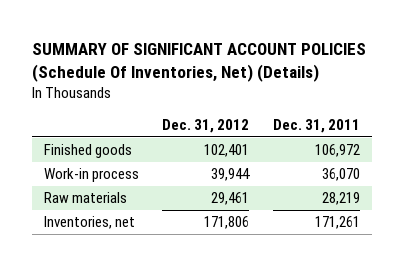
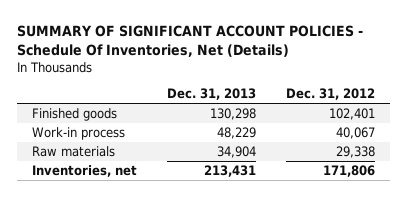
[32,43,367,83] SUMMARY OF SIGNIFICANT ACCOUNT POLICIES (Schedule Of Inventories, Net) (Details) -> [16,24,363,58] SUMMARY OF SIGNIFICANT ACCOUNT POLICIES - Schedule Of Inventories, Net (Details)
[272,119,360,134] Dec. 31, 2011 -> none
none -> [167,88,257,101] Dec. 31, 2013
[211,168,251,182] 39,944 -> [336,127,376,140] 40,067
[211,192,250,206] 29,461 -> [336,146,376,159] 29,338

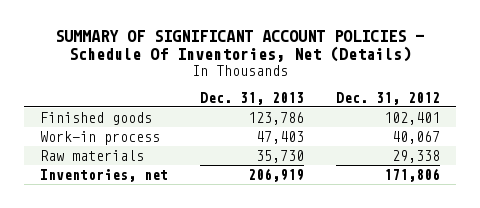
[210,108,257,121] 130,298 -> [248,111,305,125] 123,786
[217,127,257,140] 48,229 -> [256,130,305,144] 47,403
[217,146,257,159] 34,904 -> [256,149,305,163] 35,730
[204,165,257,178] 213,431 -> [248,167,305,182] 206,919

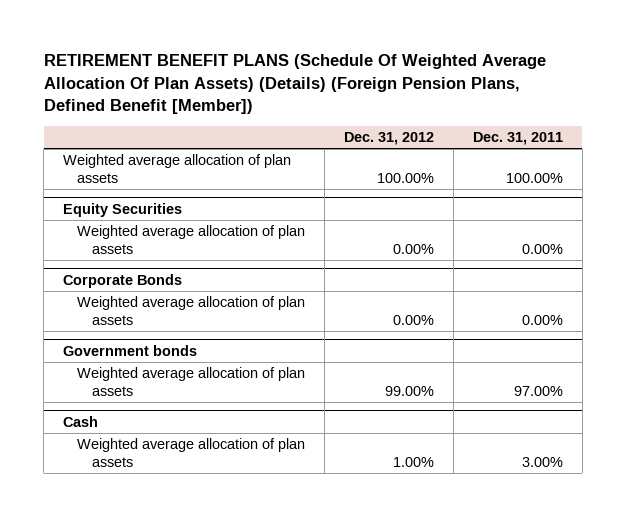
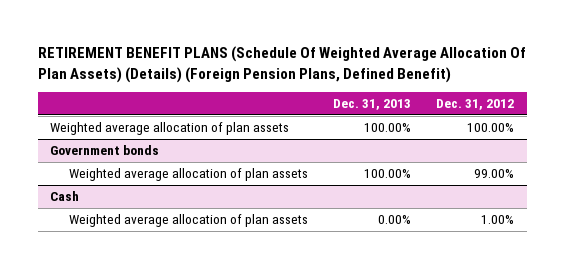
[43,54,546,115] RETIREMENT BENEFIT PLANS (Schedule Of Weighted Average Allocation Of Plan Assets) (Details) (Foreign Pension Plans, Defined Benefit [Member]) -> [37,46,526,83] RETIREMENT BENEFIT PLANS (Schedule Of Weighted Average Allocation Of Plan Assets) (Details) (Foreign Pension Plans, Defined Benefit)
[473,132,564,146] Dec. 31, 2011 -> none
none -> [333,99,412,111] Dec. 31, 2013
[63,202,183,217] Equity Securities -> none
[77,225,306,254] Weighted average allocation of plan assets -> none
[63,273,183,288] Corporate Bonds -> none
[77,296,306,325] Weighted average allocation of plan assets -> none

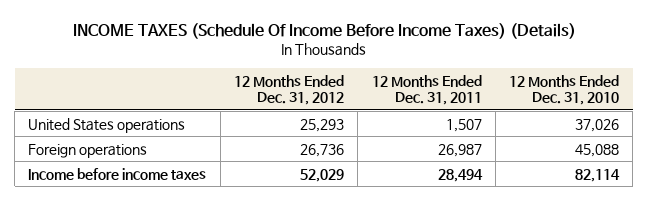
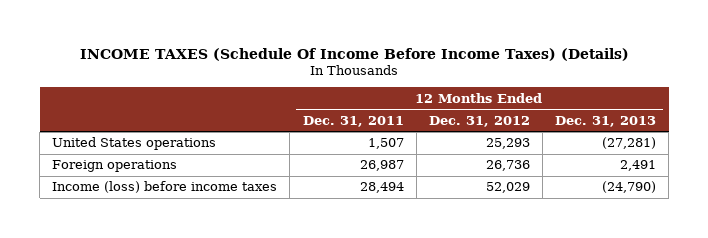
[509,74,620,106] 12 Months Ended Dec. 31, 2010 -> none
none -> [555,115,657,127] Dec. 31, 2013
[28,167,207,180] Income before income taxes -> [52,181,278,194] Income (loss) before income taxes

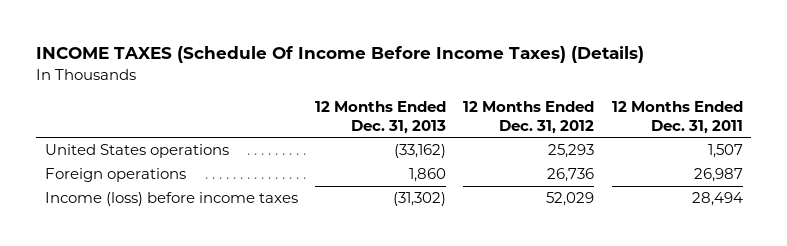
[602,137,657,150] (27,281) -> [394,144,447,159] (33,162)
[620,160,657,172] 2,491 -> [409,168,447,183] 1,860
[602,181,657,194] (24,790) -> [393,192,447,207] (31,302)

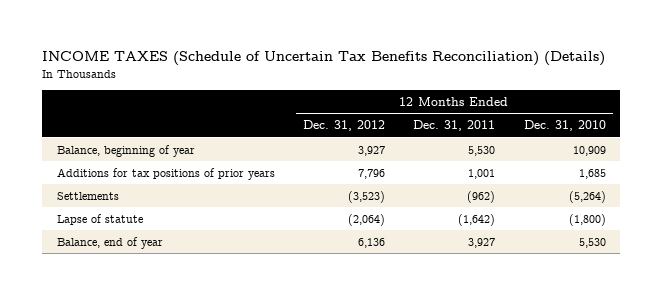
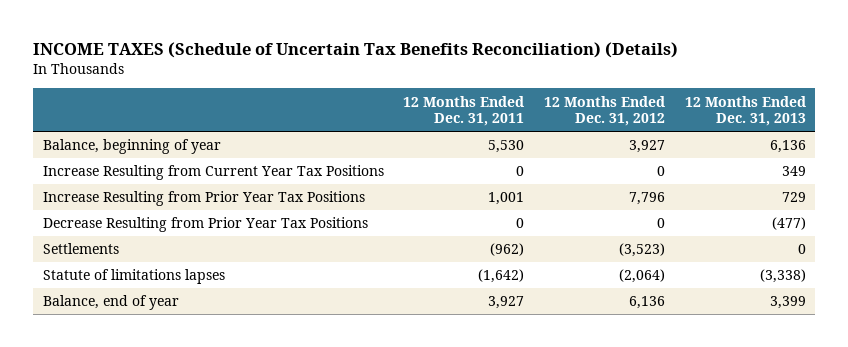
[523,120,606,132] Dec. 31, 2010 -> none
none -> [684,95,806,127] 12 Months Ended Dec. 31, 2013
none -> [42,165,384,181] Increase Resulting from Current Year Tax Positions
[56,167,275,180] Additions for tax positions of prior years -> [42,191,365,207] Increase Resulting from Prior Year Tax Positions
none -> [42,217,368,233] Decrease Resulting from Prior Year Tax Positions
[56,213,143,225] Lapse of statute -> [42,269,225,285] Statute of limitations lapses

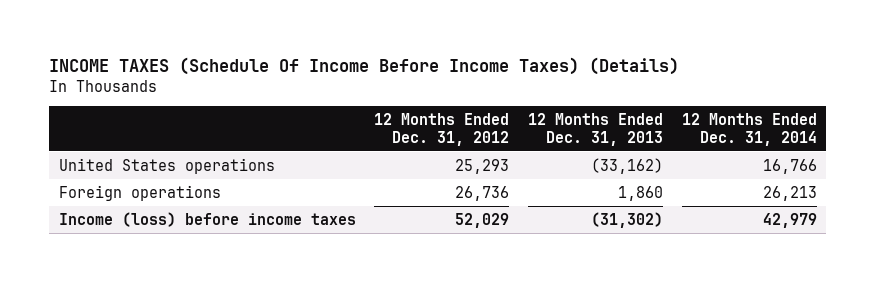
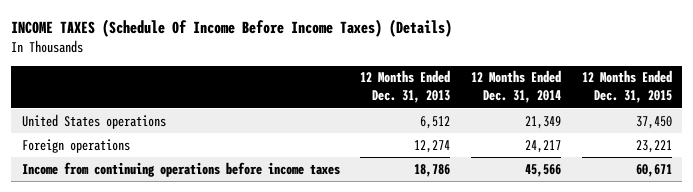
[374,112,510,146] 12 Months Ended Dec. 31, 2012 -> none
none -> [581,70,672,104] 12 Months Ended Dec. 31, 2015
[590,157,663,174] (33,162) -> [420,115,451,129] 6,512
[762,158,817,174] 16,766 -> [525,115,562,129] 21,349
[617,185,663,201] 1,860 -> [414,139,451,153] 12,274
[762,185,817,201] 26,213 -> [525,139,562,153] 24,217
[58,211,356,227] Income (loss) before income taxes -> [21,161,340,177] Income from continuing operations before income taxes
[590,211,663,228] (31,302) -> [414,163,451,177] 18,786
[762,212,817,228] 42,979 -> [525,163,562,177] 45,566

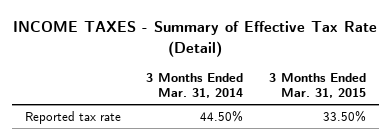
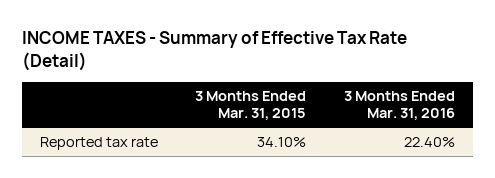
[146,72,244,98] 3 Months Ended Mar. 31, 2014 -> none
none -> [343,91,455,121] 3 Months Ended Mar. 31, 2016
[322,110,366,123] 33.50% -> [257,137,307,148] 34.10%

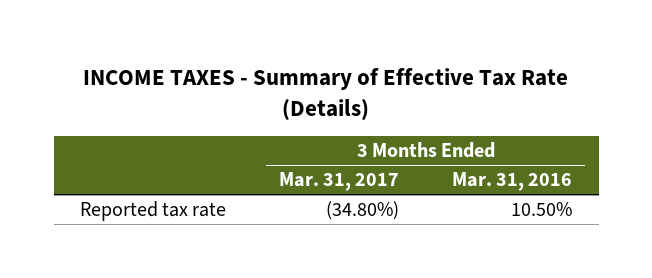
[21,31,407,72] INCOME TAXES - Summary of Effective Tax Rate (Detail) -> [83,67,569,121] INCOME TAXES - Summary of Effective Tax Rate (Details)
[195,91,307,121] 3 Months Ended Mar. 31, 2015 -> none
none -> [279,172,400,192] Mar. 31, 2017
[403,137,455,148] 22.40% -> [511,202,573,217] 10.50%

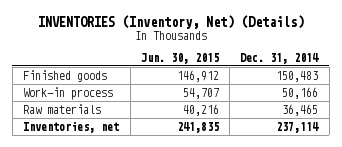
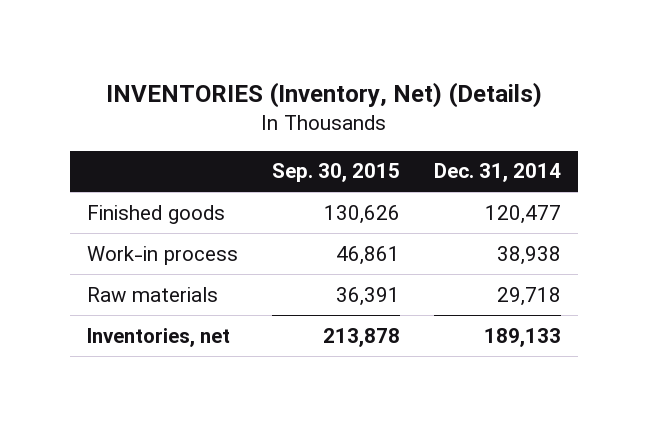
[140,52,219,64] Jun. 30, 2015 -> none
none -> [271,163,400,183] Sep. 30, 2015
[276,70,319,82] 150,483 -> [484,204,561,224] 120,477
[282,86,319,99] 50,166 -> [496,245,561,265] 38,938
[282,103,319,116] 36,465 -> [496,286,561,306] 29,718
[276,121,320,133] 237,114 -> [483,327,561,347] 189,133

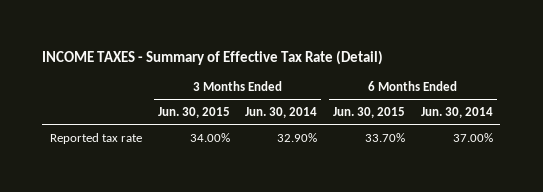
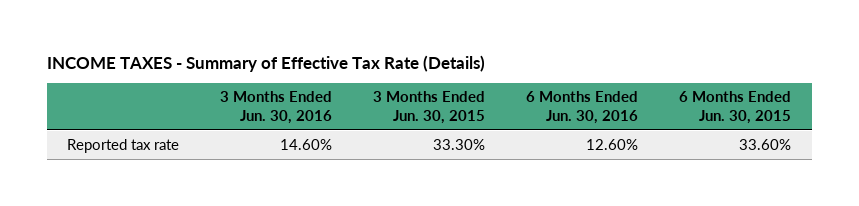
[42,49,384,65] INCOME TAXES - Summary of Effective Tax Rate (Detail) -> [46,54,485,72] INCOME TAXES - Summary of Effective Tax Rate (Details)
[245,107,318,119] Jun. 30, 2014 -> none
[420,107,493,119] Jun. 30, 2014 -> none
none -> [220,91,333,124] 3 Months Ended Jun. 30, 2016
none -> [526,91,639,124] 6 Months Ended Jun. 30, 2016
[189,132,230,142] 34.00% -> [433,139,486,151] 33.30%
[364,132,405,142] 33.70% -> [739,139,792,151] 33.60%

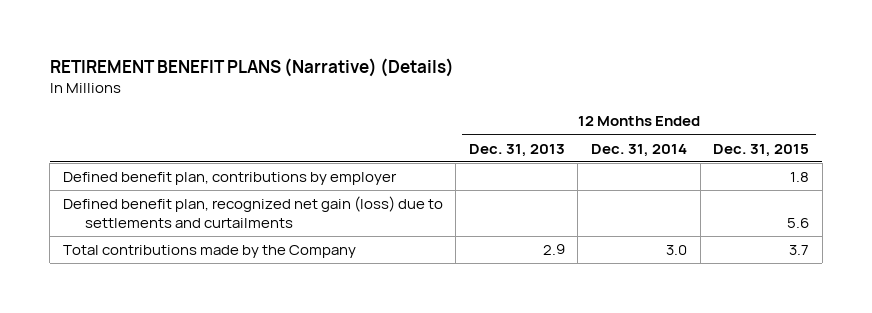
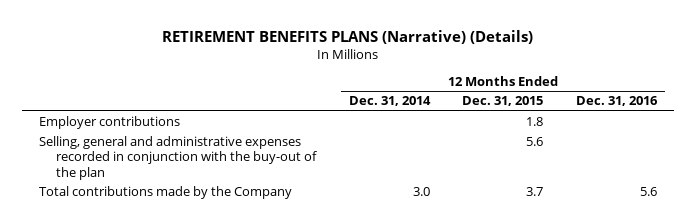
[49,57,454,77] RETIREMENT BENEFIT PLANS (Narrative) (Details) -> [161,30,533,45] RETIREMENT BENEFITS PLANS (Narrative) (Details)
[468,143,565,157] Dec. 31, 2013 -> none
none -> [576,96,659,107] Dec. 31, 2016
[62,171,397,185] Defined benefit plan, contributions by employer -> [38,116,180,130] Employer contributions
[62,195,443,228] Defined benefit plan, recognized net gain (loss) due to settlements and curtailments -> [38,136,318,180] Selling, general and administrative expenses recorded in conjunction with the buy-out of the plan

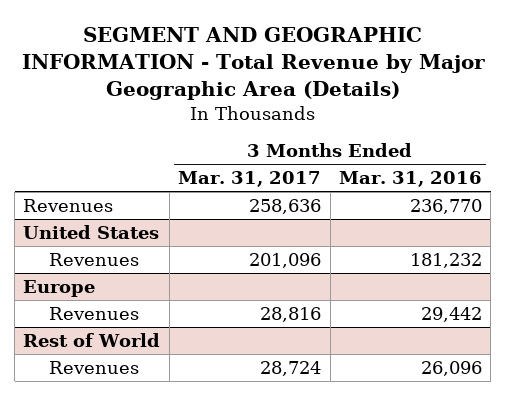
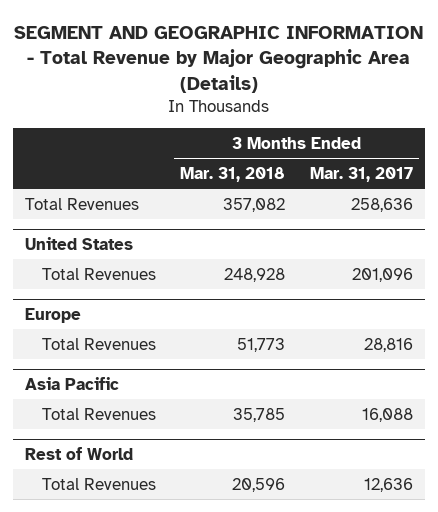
[338,171,482,188] Mar. 31, 2016 -> none
none -> [180,166,286,182] Mar. 31, 2018
[23,198,114,212] Revenues -> [25,197,140,210] Total Revenues
[49,252,140,266] Revenues -> [42,267,157,280] Total Revenues
[49,306,140,320] Revenues -> [42,337,157,350] Total Revenues
none -> [25,376,120,390] Asia Pacific
none -> [42,407,157,420] Total Revenues
[49,360,140,374] Revenues -> [42,477,157,490] Total Revenues
[260,360,322,376] 28,724 -> [363,477,413,492] 12,636

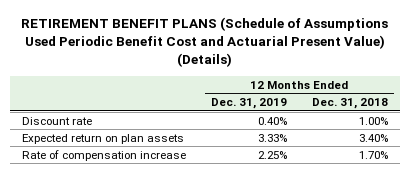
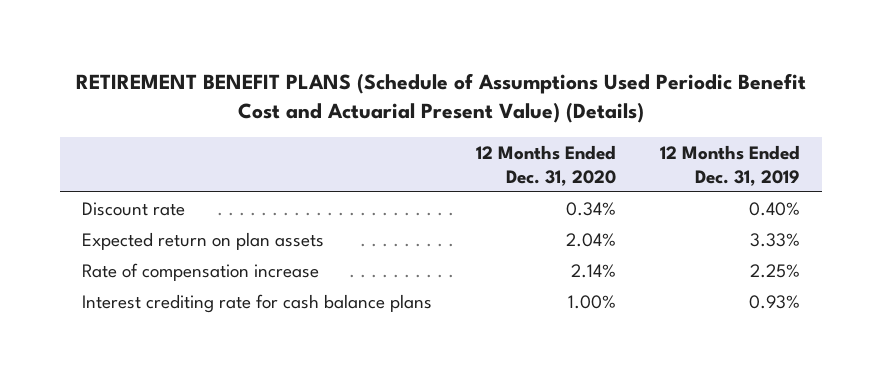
[311,98,388,110] Dec. 31, 2018 -> none
none -> [476,144,617,186] 12 Months Ended Dec. 31, 2020
none -> [81,293,432,313] Interest crediting rate for cash balance plans

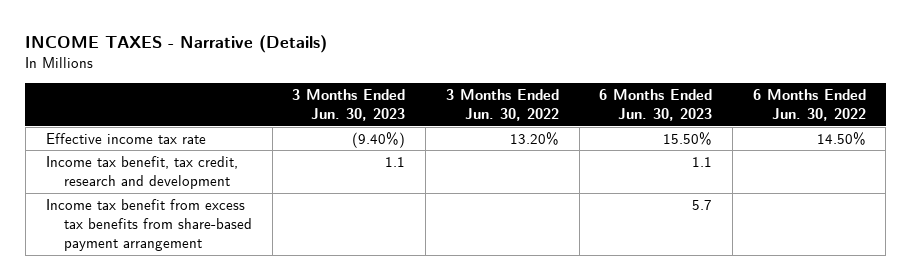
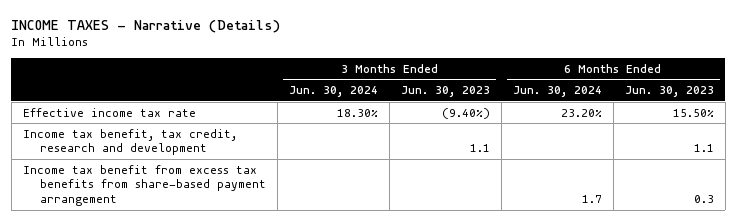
[445,89,559,122] 3 Months Ended Jun. 30, 2022 -> none
[752,89,866,122] 6 Months Ended Jun. 30, 2022 -> none
none -> [289,86,379,98] Jun. 30, 2024
none -> [513,86,603,98] Jun. 30, 2024
[692,199,713,210] 5.7 -> [693,194,714,203] 0.3

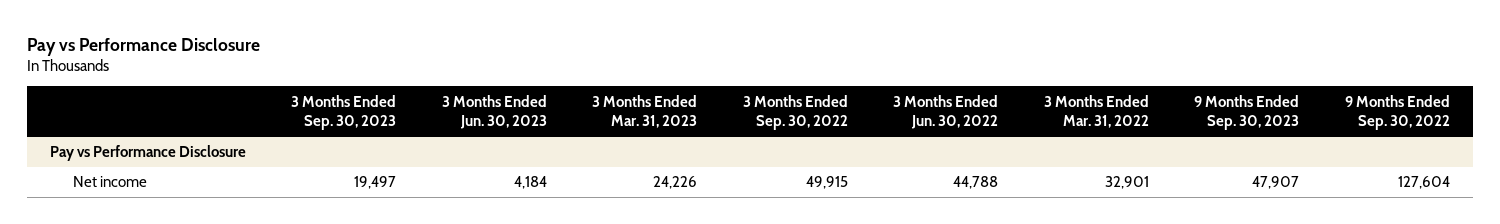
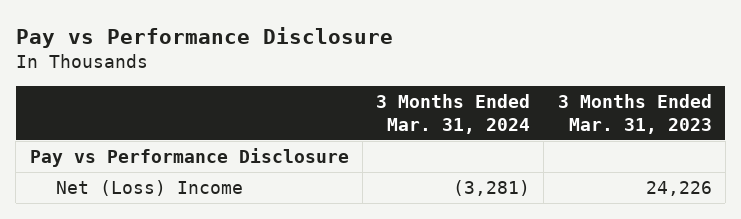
[291,94,397,131] 3 Months Ended Sep. 30, 2023 -> none
[441,94,547,130] 3 Months Ended Jun. 30, 2023 -> none
[742,94,848,131] 3 Months Ended Sep. 30, 2022 -> none
[893,94,999,130] 3 Months Ended Jun. 30, 2022 -> none
[1043,94,1149,129] 3 Months Ended Mar. 31, 2022 -> none
[1194,94,1300,131] 9 Months Ended Sep. 30, 2023 -> none
[1344,94,1450,131] 9 Months Ended Sep. 30, 2022 -> none
none -> [376,94,531,134] 3 Months Ended Mar. 31, 2024
[73,176,148,188] Net income -> [56,180,244,197] Net (Loss) Income

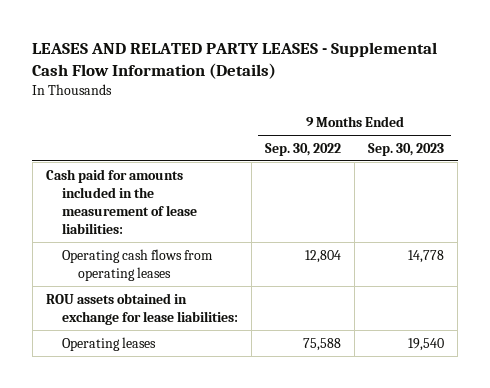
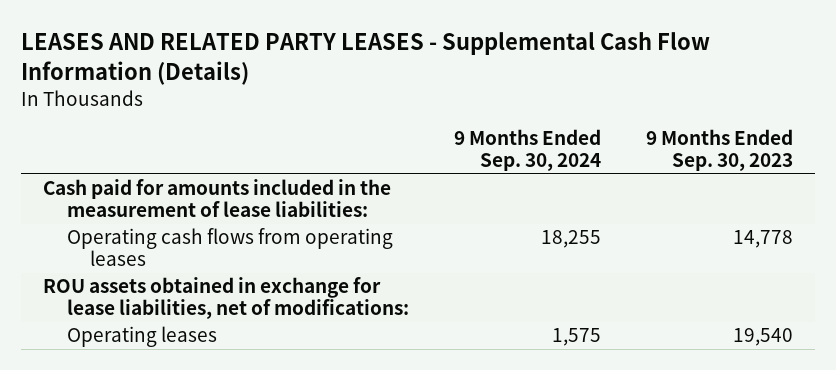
[265,142,342,156] Sep. 30, 2022 -> none
none -> [453,129,601,172] 9 Months Ended Sep. 30, 2024
[45,292,239,325] ROU assets obtained in exchange for lease liabilities: -> [43,277,409,320] ROU assets obtained in exchange for lease liabilities, net of modifications:

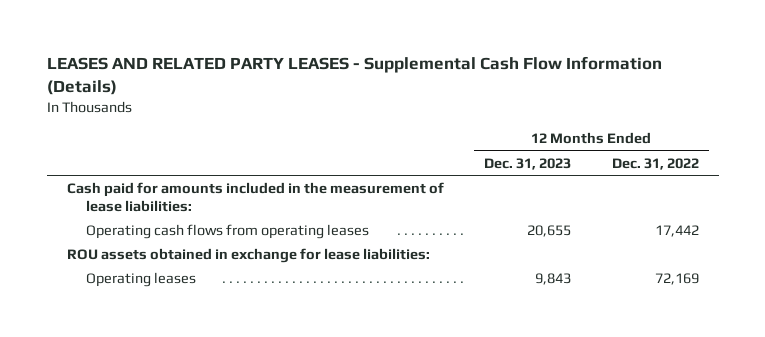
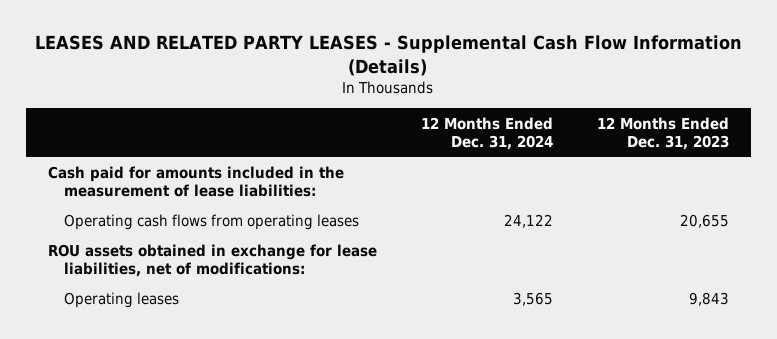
[611,157,699,170] Dec. 31, 2022 -> none
none -> [420,116,553,150] 12 Months Ended Dec. 31, 2024
[66,247,430,263] ROU assets obtained in exchange for lease liabilities: -> [47,243,377,277] ROU assets obtained in exchange for lease liabilities, net of modifications:

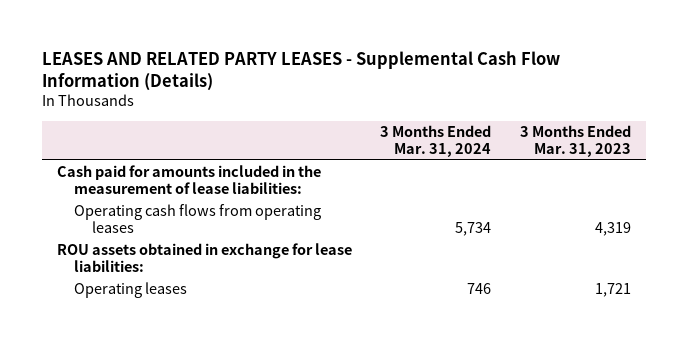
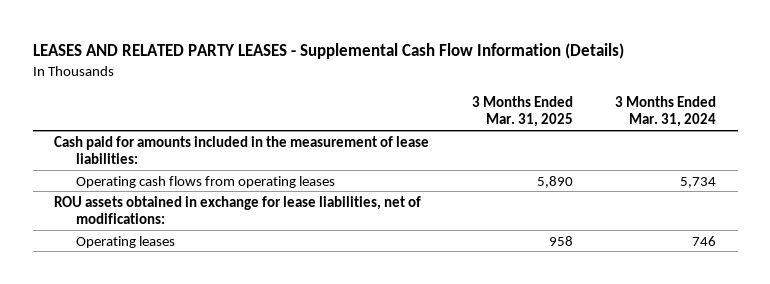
[520,124,632,158] 3 Months Ended Mar. 31, 2023 -> none
none -> [471,95,573,128] 3 Months Ended Mar. 31, 2025
[56,243,352,273] ROU assets obtained in exchange for lease liabilities: -> [53,195,421,225] ROU assets obtained in exchange for lease liabilities, net of modifications:

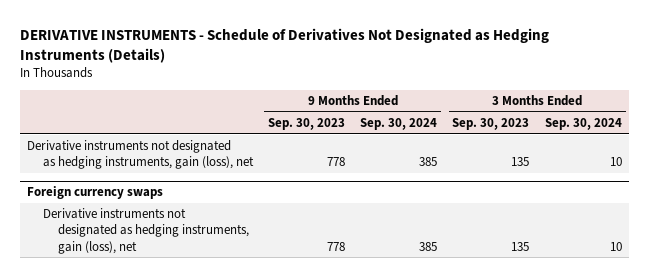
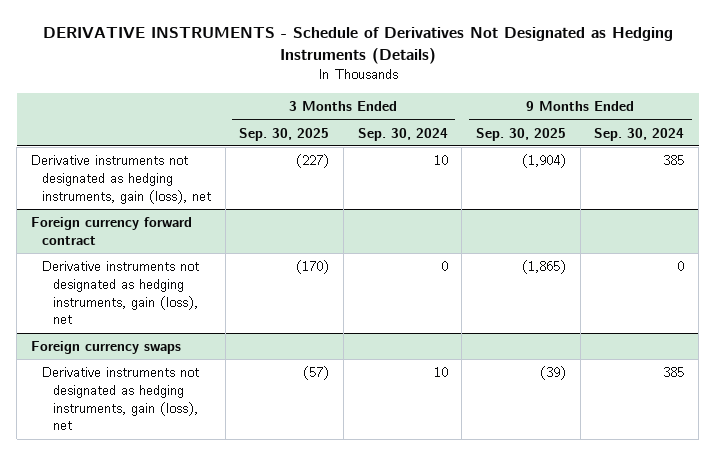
[267,118,345,131] Sep. 30, 2023 -> none
[452,118,530,131] Sep. 30, 2023 -> none
none -> [239,127,330,141] Sep. 30, 2025
none -> [476,127,567,141] Sep. 30, 2025
none -> [30,216,192,245] Foreign currency forward contract
none -> [41,260,199,325] Derivative instruments not designated as hedging instruments, gain (loss), net

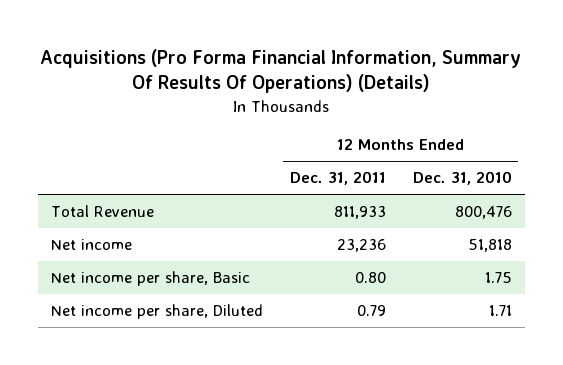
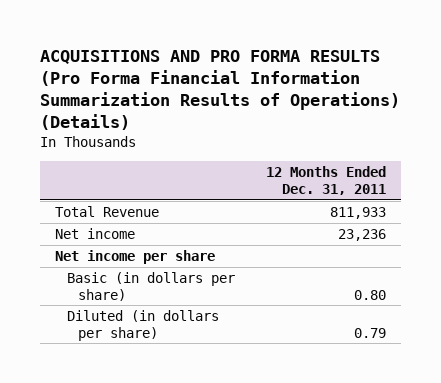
[40,48,522,94] Acquisitions (Pro Forma Financial Information, Summary Of Results Of Operations) (Details) -> [39,50,400,131] ACQUISITIONS AND PRO FORMA RESULTS (Pro Forma Financial Information Summarization Results of Operations) (Details)
[412,171,512,186] Dec. 31, 2010 -> none
none -> [55,250,216,265] Net income per share
[51,271,251,287] Net income per share, Basic -> [66,272,235,301] Basic (in dollars per share)
[51,304,264,320] Net income per share, Diluted -> [66,310,219,341] Diluted (in dollars per share)

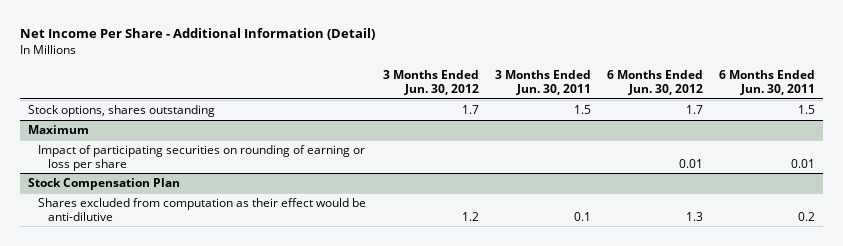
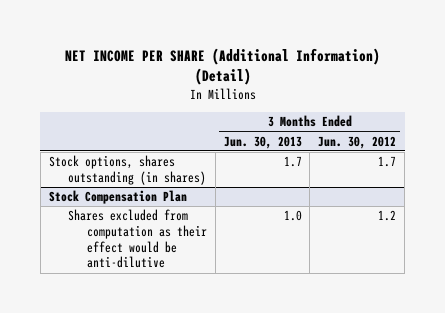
[20,28,376,41] Net Income Per Share - Additional Information (Detail) -> [64,47,380,86] NET INCOME PER SHARE (Additional Information) (Detail)
[494,70,591,95] 3 Months Ended Jun. 30, 2011 -> none
[606,70,703,95] 6 Months Ended Jun. 30, 2012 -> none
[718,70,815,95] 6 Months Ended Jun. 30, 2011 -> none
none -> [223,135,302,149] Jun. 30, 2013
[28,125,90,135] Maximum -> none
[38,145,366,171] Impact of participating securities on rounding of earning or loss per share -> none
[28,105,216,118] Stock options, shares outstanding -> [48,155,206,186] Stock options, shares outstanding (in shares)

